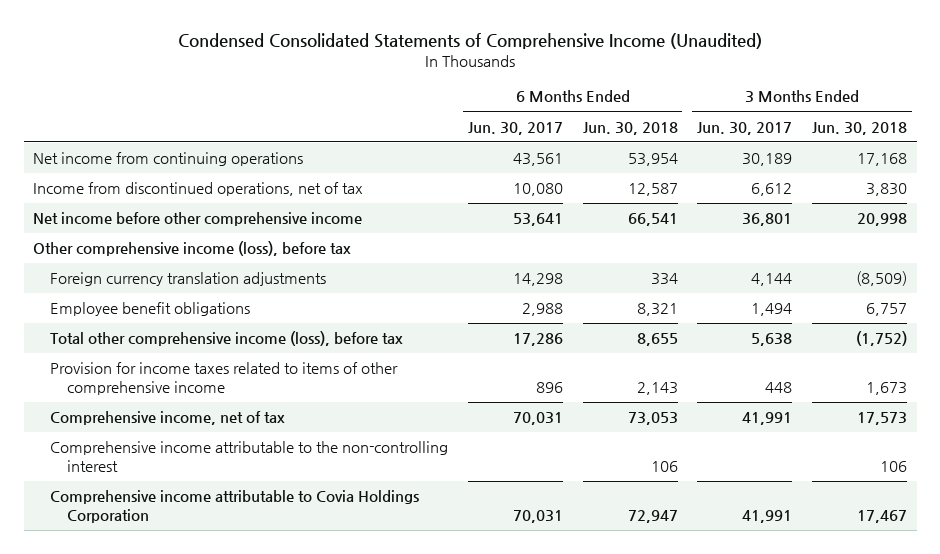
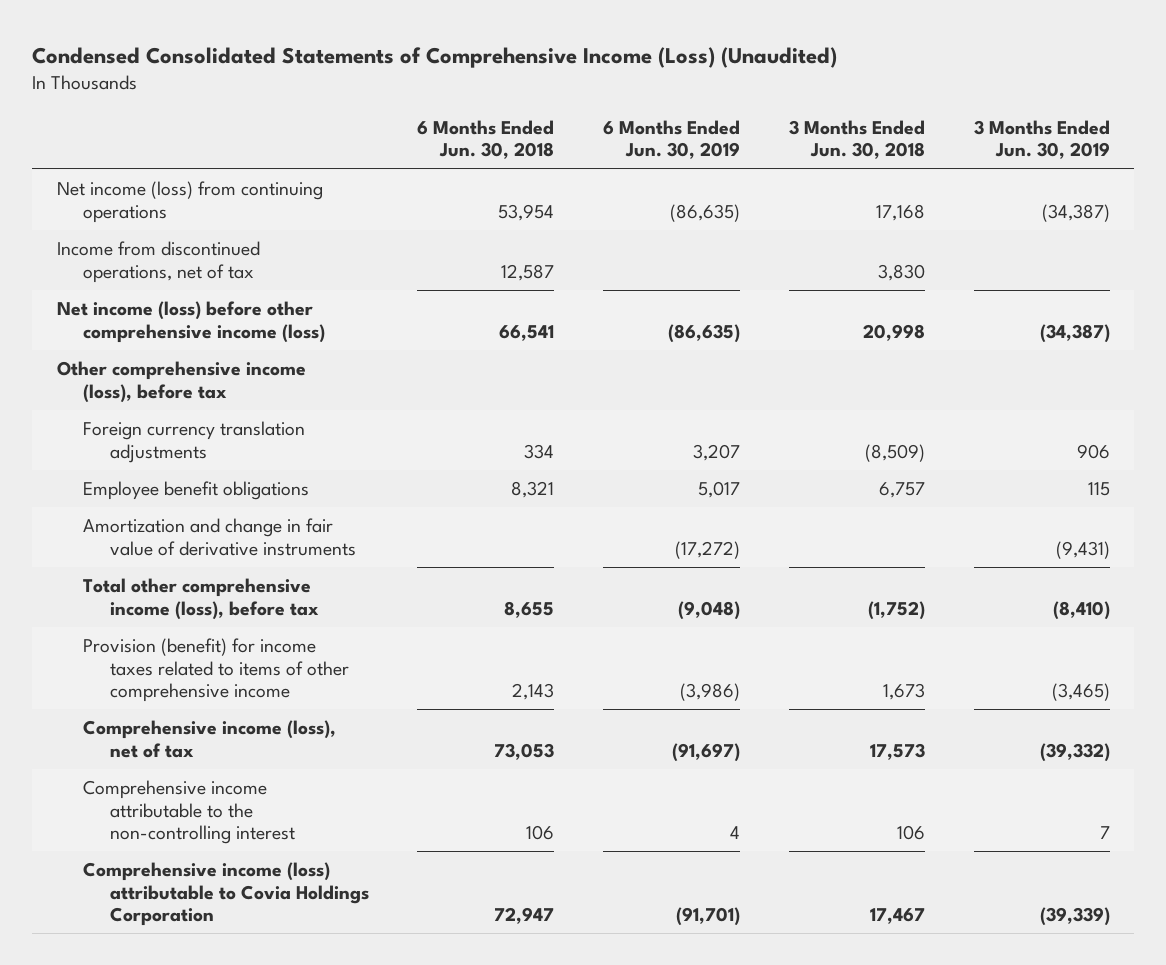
[178,33,763,50] Condensed Consolidated Statements of Comprehensive Income (Unaudited) -> [32,46,838,68] Condensed Consolidated Statements of Comprehensive Income (Loss) (Unaudited)
[467,121,563,135] Jun. 30, 2017 -> none
[697,121,793,135] Jun. 30, 2017 -> none
none -> [603,119,741,160] 6 Months Ended Jun. 30, 2019
none -> [973,119,1110,160] 3 Months Ended Jun. 30, 2019
[33,152,304,167] Net income from continuing operations -> [56,181,323,223] Net income (loss) from continuing operations
[33,212,363,227] Net income before other comprehensive income -> [56,301,326,343] Net income (loss) before other comprehensive income (loss)
none -> [83,518,356,556] Amortization and change in fair value of derivative instruments
[50,362,399,395] Provision for income taxes related to items of other comprehensive income -> [83,638,349,703] Provision (benefit) for income taxes related to items of other comprehensive income
[50,411,286,426] Comprehensive income, net of tax -> [83,720,337,758] Comprehensive income (loss), net of tax
[50,490,420,523] Comprehensive income attributable to Covia Holdings Corporation -> [83,862,369,927] Comprehensive income (loss) attributable to Covia Holdings Corporation

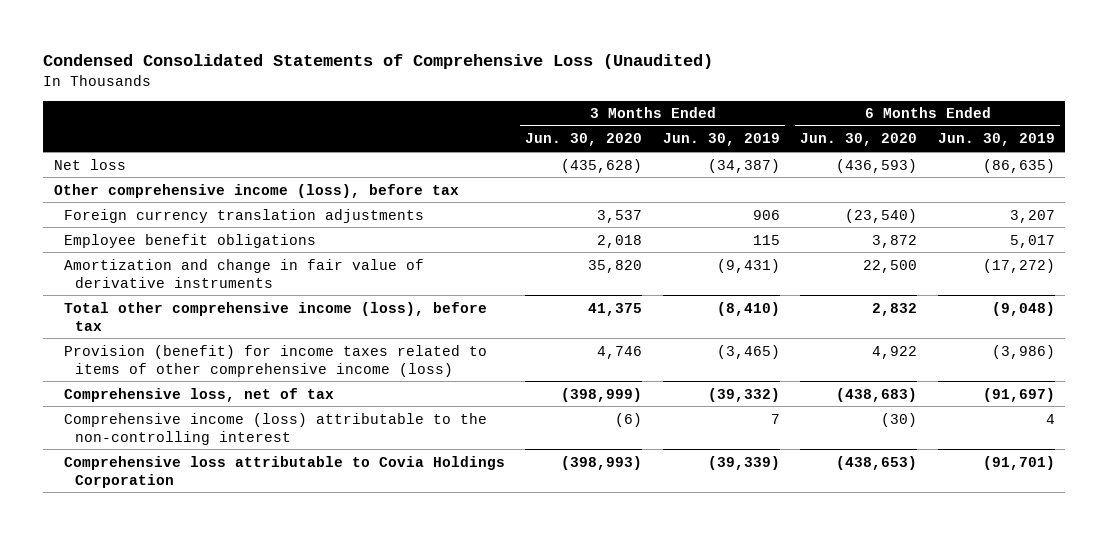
[32,46,838,68] Condensed Consolidated Statements of Comprehensive Income (Loss) (Unaudited) -> [43,54,714,70] Condensed Consolidated Statements of Comprehensive Loss (Unaudited)
[417,119,555,160] 6 Months Ended Jun. 30, 2018 -> none
[788,119,925,160] 3 Months Ended Jun. 30, 2018 -> none
none -> [525,133,643,147] Jun. 30, 2020
none -> [800,133,918,147] Jun. 30, 2020
[56,181,323,223] Net income (loss) from continuing operations -> none
[56,241,260,283] Income from discontinued operations, net of tax -> none
[56,301,326,343] Net income (loss) before other comprehensive income (loss) -> [53,158,126,170] Net loss
[83,638,349,703] Provision (benefit) for income taxes related to items of other comprehensive income -> [64,344,488,377] Provision (benefit) for income taxes related to items of other comprehensive income (loss)
[83,720,337,758] Comprehensive income (loss), net of tax -> [64,387,335,402] Comprehensive loss, net of tax
[83,780,295,845] Comprehensive income attributable to the non-controlling interest -> [64,412,488,445] Comprehensive income (loss) attributable to the non-controlling interest
[83,862,369,927] Comprehensive income (loss) attributable to Covia Holdings Corporation -> [64,455,506,488] Comprehensive loss attributable to Covia Holdings Corporation

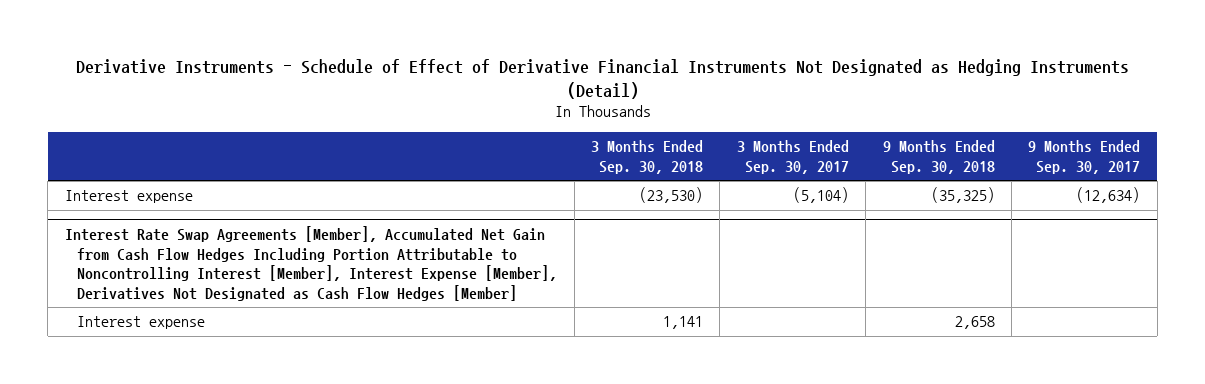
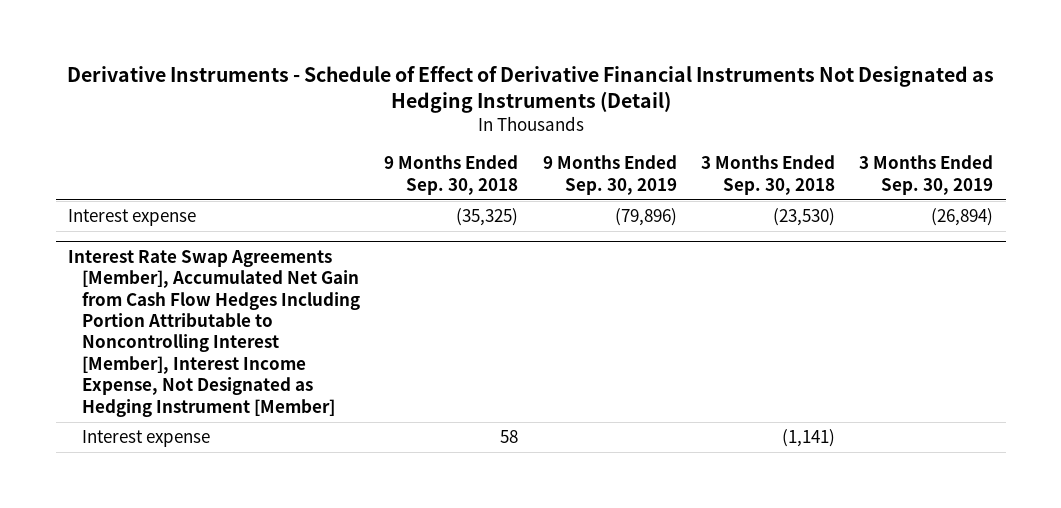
[736,140,849,174] 3 Months Ended Sep. 30, 2017 -> none
[1028,140,1141,174] 9 Months Ended Sep. 30, 2017 -> none
none -> [542,155,677,195] 9 Months Ended Sep. 30, 2019
none -> [859,155,994,195] 3 Months Ended Sep. 30, 2019
[64,226,558,301] Interest Rate Swap Agreements [Member], Accumulated Net Gain from Cash Flow Hedges Including Portion Attributable to Noncontrolling Interest [Member], Interest Expense [Member], Derivatives Not Designated as Cash Flow Hedges [Member] -> [67,250,360,417] Interest Rate Swap Agreements [Member], Accumulated Net Gain from Cash Flow Hedges Including Portion Attributable to Noncontrolling Interest [Member], Interest Income Expense, Not Designated as Hedging Instrument [Member]
[662,316,703,330] 1,141 -> [781,429,835,448] (1,141)
[954,316,995,330] 2,658 -> [500,430,519,444] 58

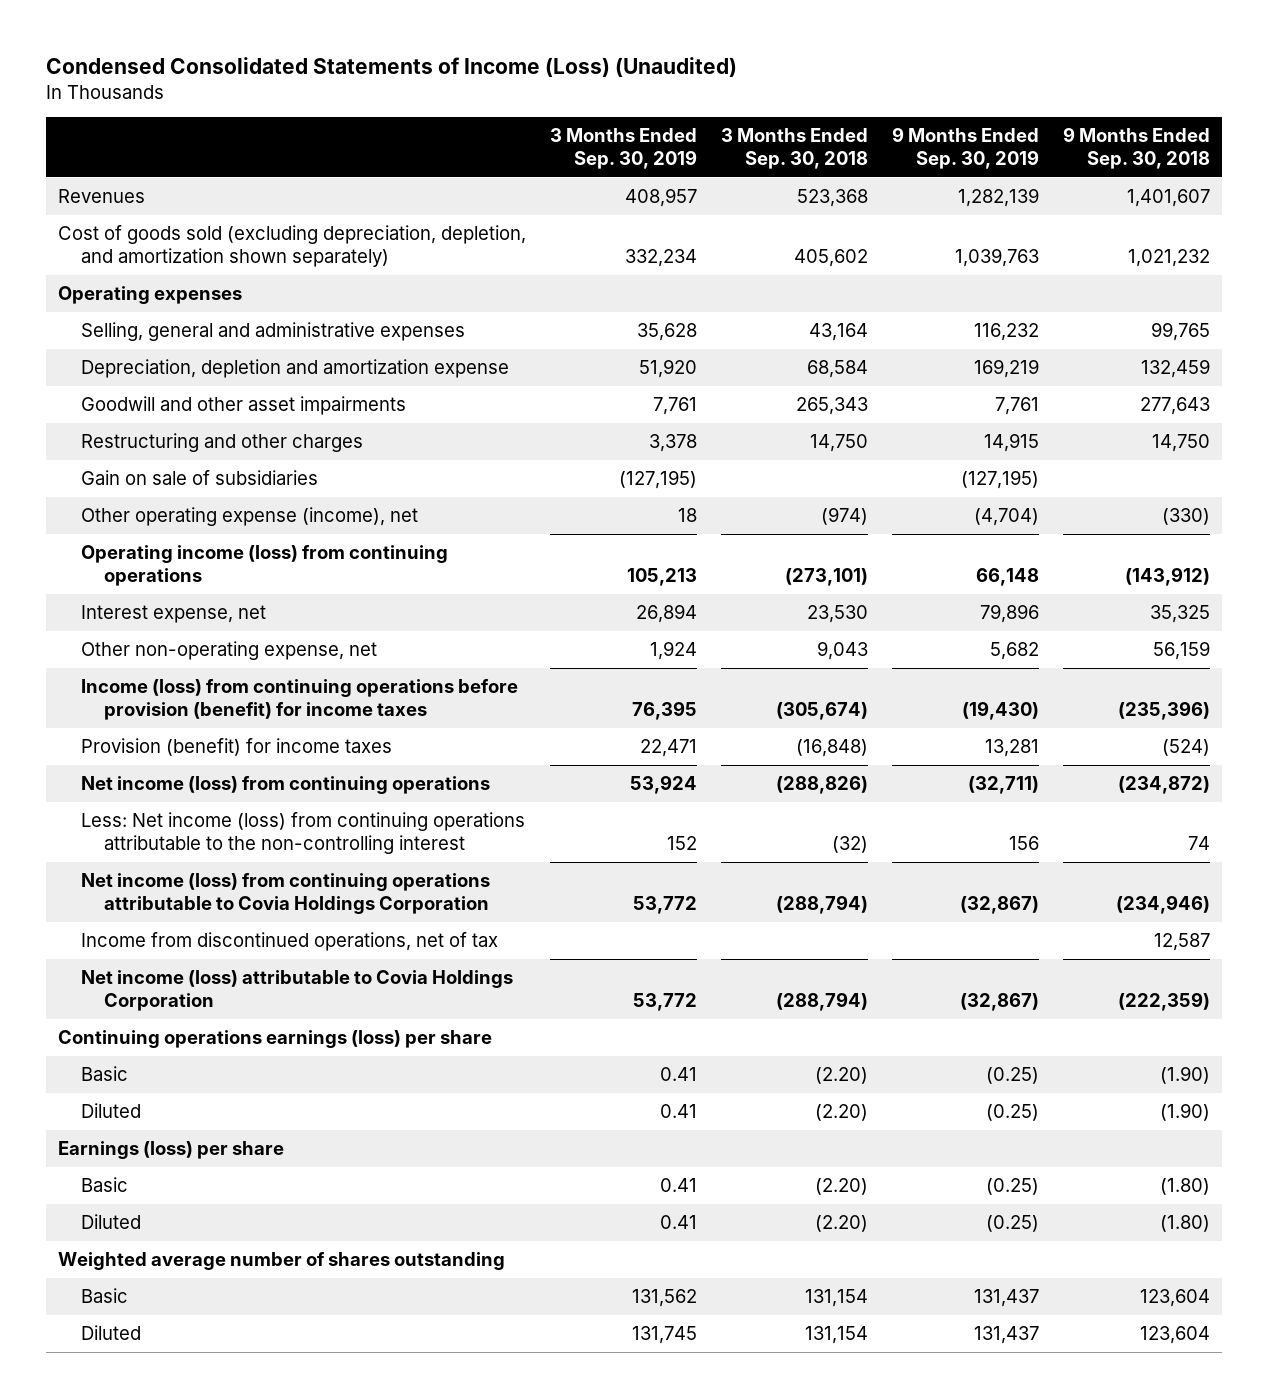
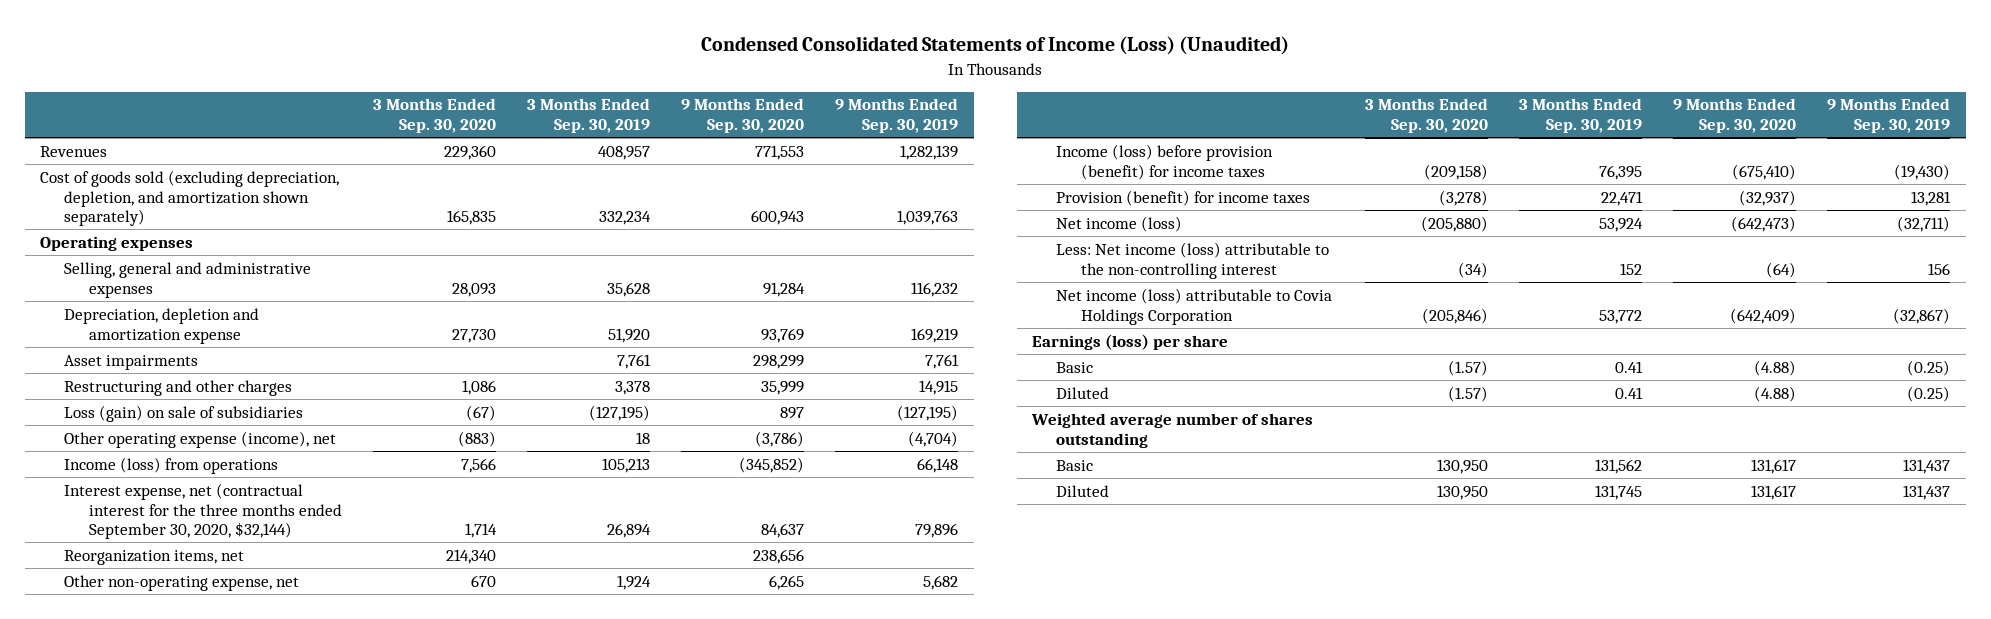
[720,128,868,170] 3 Months Ended Sep. 30, 2018 -> none
[1062,127,1210,170] 9 Months Ended Sep. 30, 2018 -> none
none -> [372,98,496,134] 3 Months Ended Sep. 30, 2020
none -> [681,98,805,134] 9 Months Ended Sep. 30, 2020
[81,396,407,416] Goodwill and other asset impairments -> [64,354,199,370] Asset impairments
[81,470,319,486] Gain on sale of subsidiaries -> [64,404,304,422] Loss (gain) on sale of subsidiaries
[81,545,449,586] Operating income (loss) from continuing operations -> [64,456,279,474] Income (loss) from operations
[81,605,267,624] Interest expense, net -> [64,482,342,540] Interest expense, net (contractual interest for the three months ended September 30, 2020, $32,144)
none -> [64,549,245,565] Reorganization items, net
[81,679,519,720] Income (loss) from continuing operations before provision (benefit) for income taxes -> [1056,143,1274,180] Income (loss) before provision (benefit) for income taxes
[81,873,491,914] Net income (loss) from continuing operations attributable to Covia Holdings Corporation -> none
[81,932,499,952] Income from discontinued operations, net of tax -> none
[81,776,491,795] Net income (loss) from continuing operations -> [1056,215,1183,232] Net income (loss)
[81,812,526,854] Less: Net income (loss) from continuing operations attributable to the non-controlling interest -> [1056,241,1330,279] Less: Net income (loss) attributable to the non-controlling interest
[57,1030,492,1049] Continuing operations earnings (loss) per share -> none
[81,1066,129,1082] Basic -> none
[81,1103,142,1119] Diluted -> none

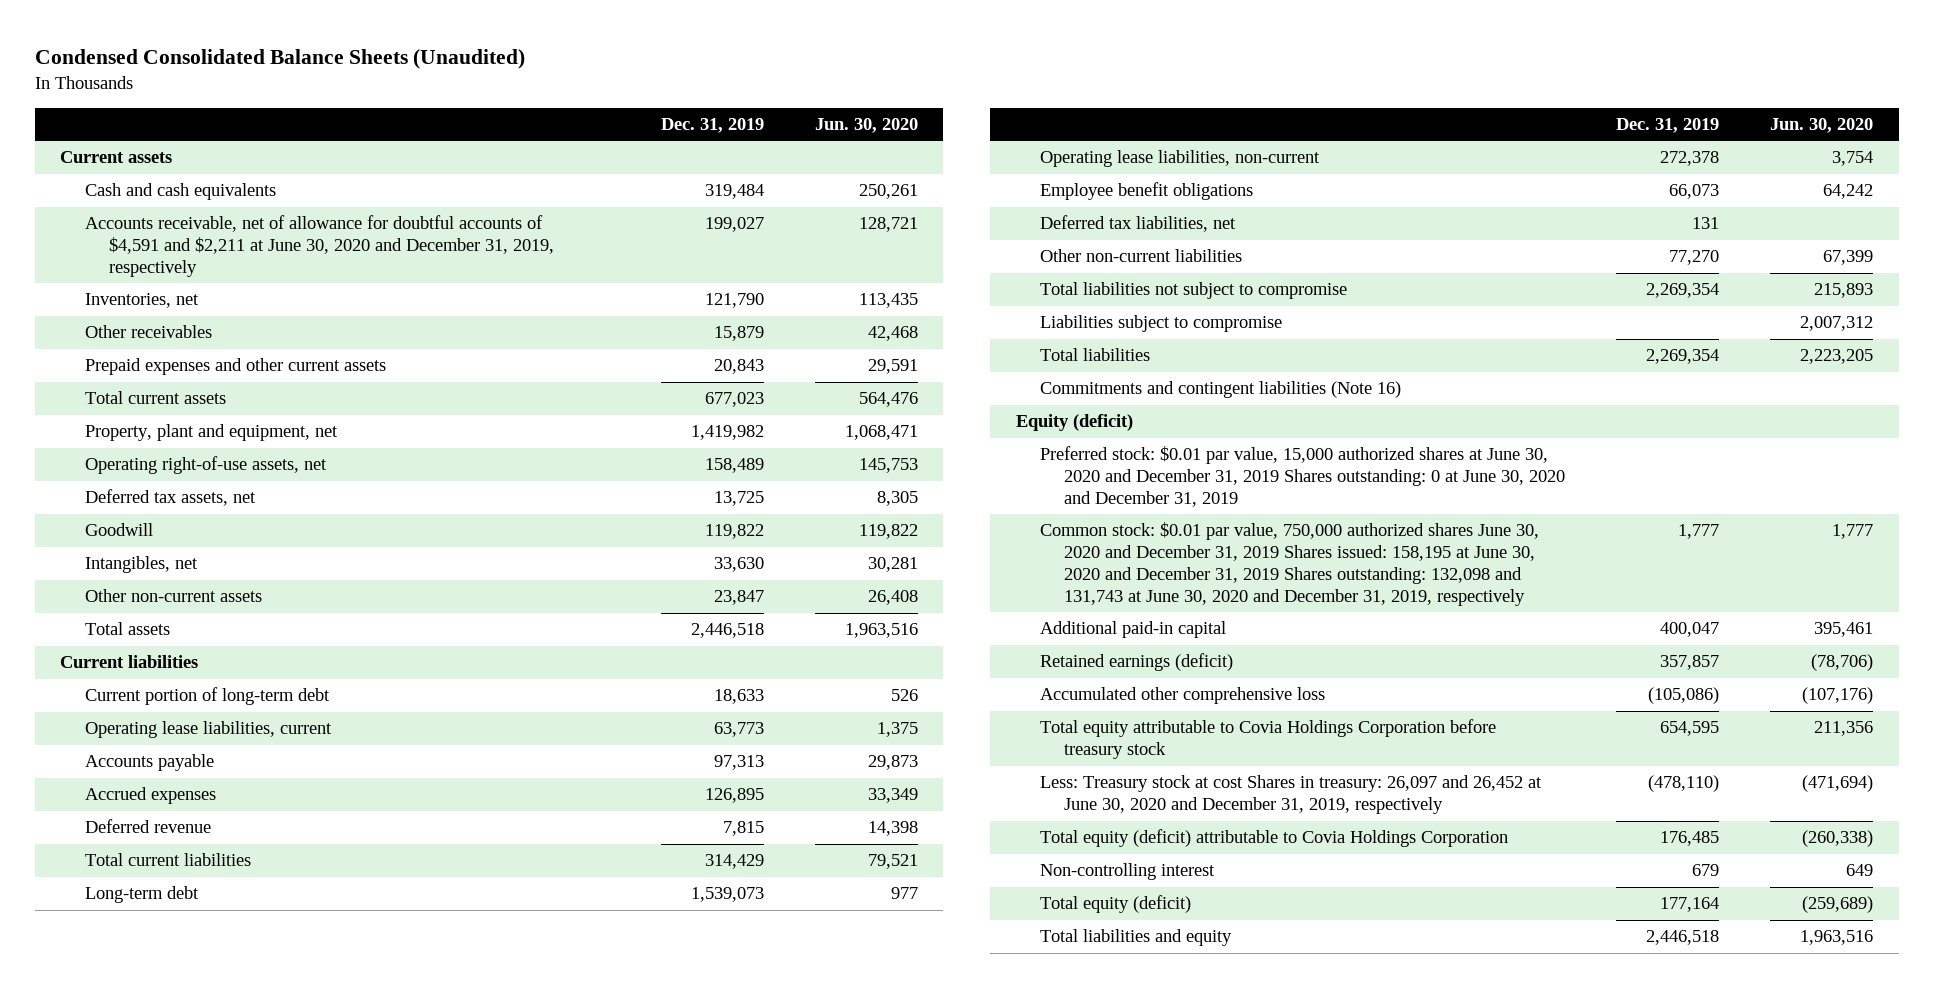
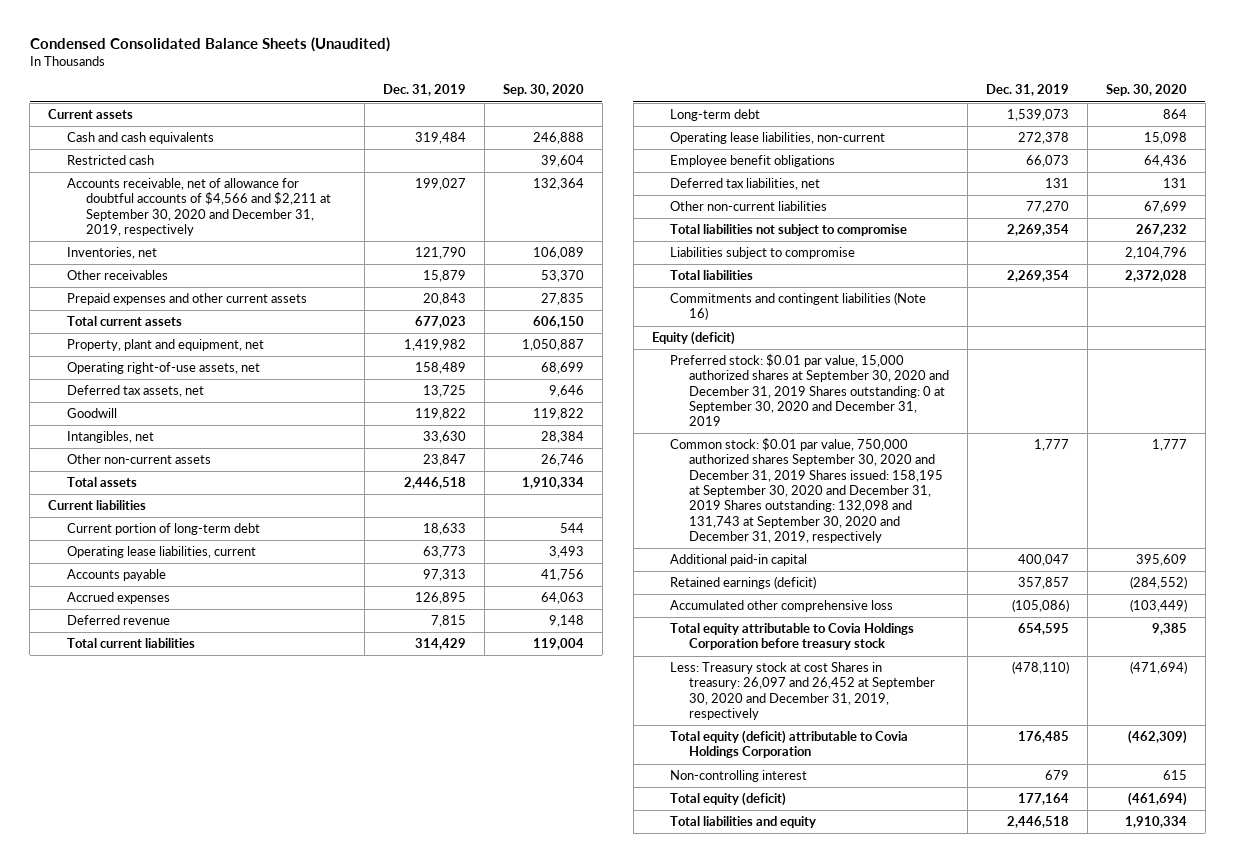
[814,118,918,134] Jun. 30, 2020 -> none
none -> [502,84,584,97] Sep. 30, 2020
none -> [67,155,155,166] Restricted cash
[84,215,554,278] Accounts receivable, net of allowance for doubtful accounts of $4,591 and $2,211 at June 30, 2020 and December 31, 2019, respectively -> [67,178,331,237] Accounts receivable, net of allowance for doubtful accounts of $4,566 and $2,211 at September 30, 2020 and December 31, 2019, respectively
[1040,446,1566,508] Preferred stock: $0.01 par value, 15,000 authorized shares at June 30, 2020 and December 31, 2019 Shares outstanding: 0 at June 30, 2020 and December 31, 2019 -> [670,354,950,427] Preferred stock: $0.01 par value, 15,000 authorized shares at September 30, 2020 and December 31, 2019 Shares outstanding: 0 at September 30, 2020 and December 31, 2019
[1040,522,1540,606] Common stock: $0.01 par value, 750,000 authorized shares June 30, 2020 and December 31, 2019 Shares issued: 158,195 at June 30, 2020 and December 31, 2019 Shares outstanding: 132,098 and 131,743 at June 30, 2020 and December 31, 2019, respectively -> [670,438,944,543] Common stock: $0.01 par value, 750,000 authorized shares September 30, 2020 and December 31, 2019 Shares issued: 158,195 at September 30, 2020 and December 31, 2019 Shares outstanding: 132,098 and 131,743 at September 30, 2020 and December 31, 2019, respectively
[1040,775,1543,815] Less: Treasury stock at cost Shares in treasury: 26,097 and 26,452 at June 30, 2020 and December 31, 2019, respectively -> [670,662,936,721] Less: Treasury stock at cost Shares in treasury: 26,097 and 26,452 at September 30, 2020 and December 31, 2019, respectively

